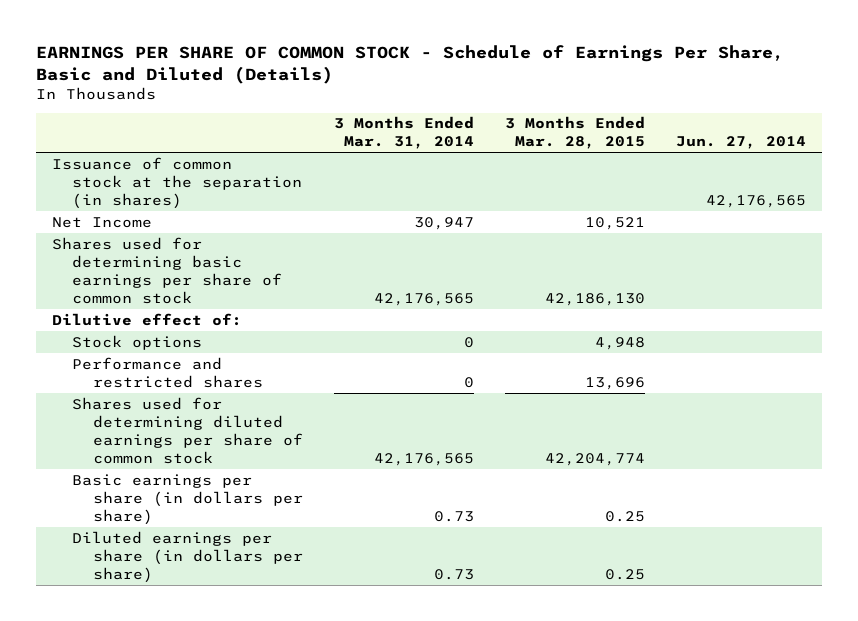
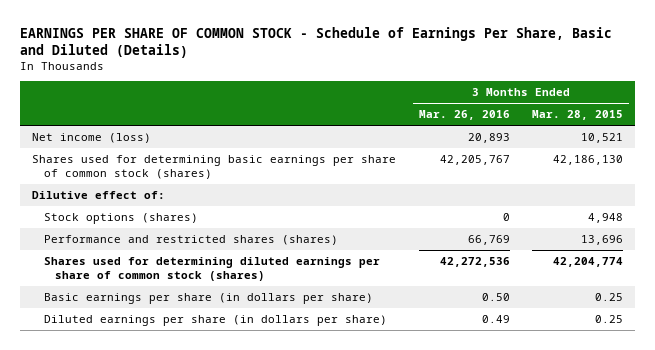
[333,116,474,150] 3 Months Ended Mar. 31, 2014 -> none
[676,136,807,150] Jun. 27, 2014 -> none
none -> [418,110,510,121] Mar. 26, 2016
[51,156,303,209] Issuance of common stock at the separation (in shares) -> none
[51,216,152,228] Net Income -> [31,133,151,144] Net income (loss)
[51,236,283,304] Shares used for determining basic earnings per share of common stock -> [31,155,396,180] Shares used for determining basic earnings per share of common stock (shares)
[72,334,203,350] Stock options -> [43,213,198,225] Stock options (shares)
[72,356,263,388] Performance and restricted shares -> [43,235,338,246] Performance and restricted shares (shares)
[72,396,303,464] Shares used for determining diluted earnings per share of common stock -> [43,257,380,282] Shares used for determining diluted earnings per share of common stock (shares)

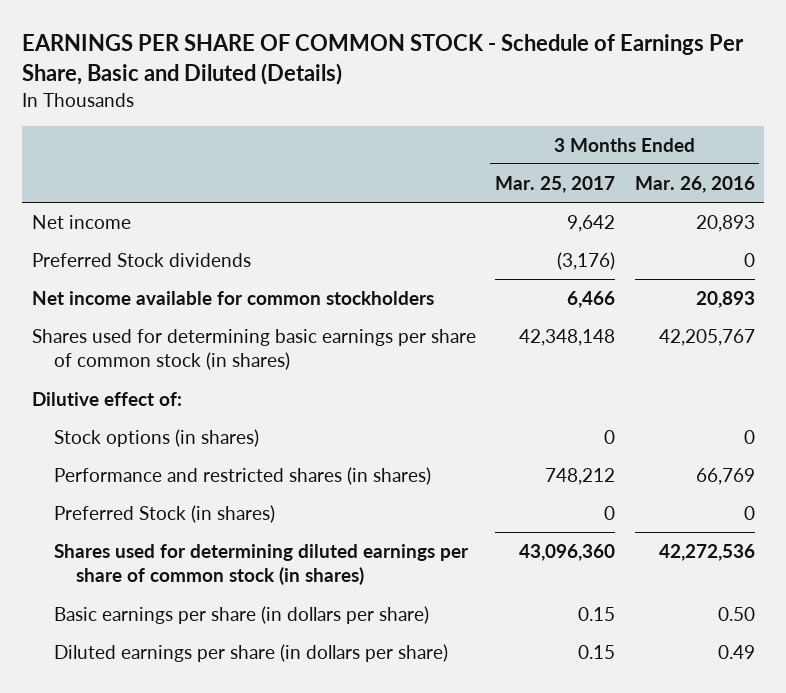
[532,110,624,121] Mar. 28, 2015 -> none
none -> [495,176,616,194] Mar. 25, 2017
[31,133,151,144] Net income (loss) -> [31,215,131,230] Net income
none -> [31,253,251,268] Preferred Stock dividends
none -> [31,291,434,306] Net income available for common stockholders
[31,155,396,180] Shares used for determining basic earnings per share of common stock (shares) -> [31,329,476,371] Shares used for determining basic earnings per share of common stock (in shares)
[43,213,198,225] Stock options (shares) -> [53,429,259,448] Stock options (in shares)
[43,235,338,246] Performance and restricted shares (shares) -> [53,467,431,486] Performance and restricted shares (in shares)
none -> [53,505,275,524] Preferred Stock (in shares)
[43,257,380,282] Shares used for determining diluted earnings per share of common stock (shares) -> [53,544,469,586] Shares used for determining diluted earnings per share of common stock (in shares)

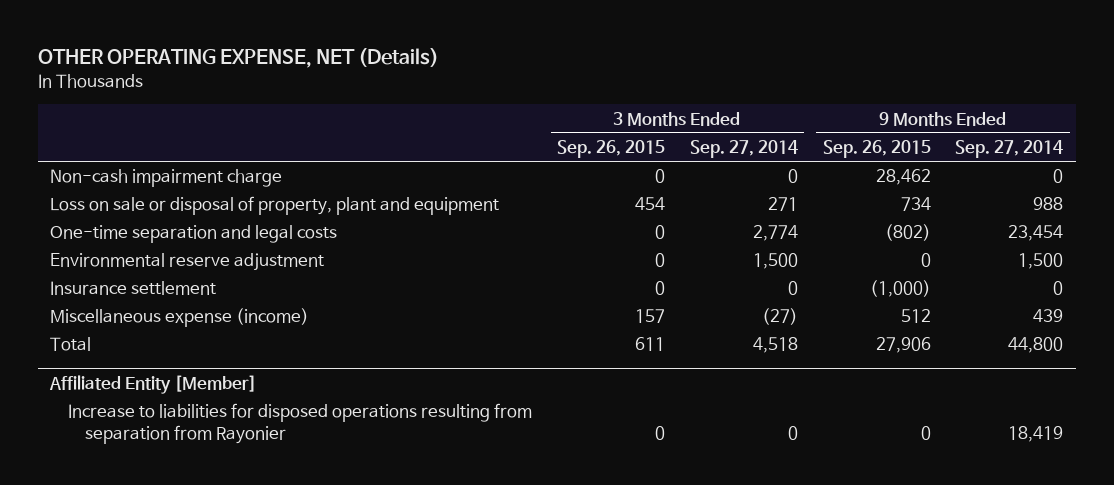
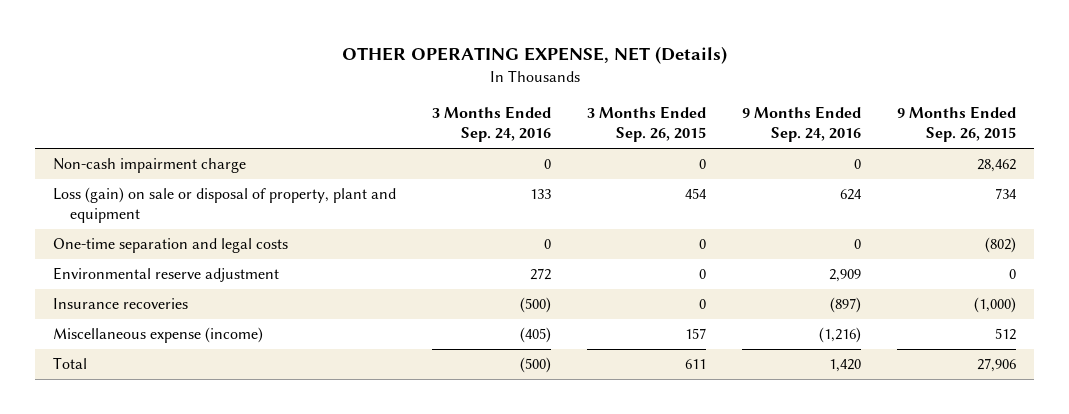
[689,140,798,159] Sep. 27, 2014 -> none
[955,140,1064,159] Sep. 27, 2014 -> none
none -> [431,106,551,143] 3 Months Ended Sep. 24, 2016
none -> [742,106,862,143] 9 Months Ended Sep. 24, 2016
[50,196,500,216] Loss on sale or disposal of property, plant and equipment -> [52,187,396,224] Loss (gain) on sale or disposal of property, plant and equipment
[50,281,217,296] Insurance settlement -> [52,298,188,310] Insurance recoveries
[49,375,258,395] Affiliated Entity [Member] -> none
[67,403,532,445] Increase to liabilities for disposed operations resulting from separation from Rayonier -> none

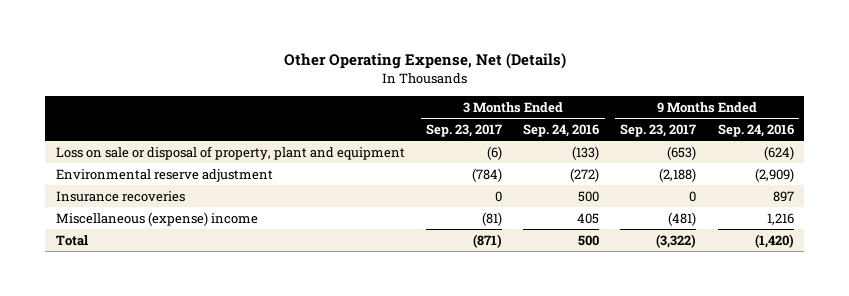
[341,45,727,64] OTHER OPERATING EXPENSE, NET (Details) -> [283,53,566,70] Other Operating Expense, Net (Details)
[587,106,707,143] 3 Months Ended Sep. 26, 2015 -> none
[897,106,1017,143] 9 Months Ended Sep. 26, 2015 -> none
none -> [425,124,502,138] Sep. 23, 2017
none -> [620,124,697,138] Sep. 23, 2017
[52,158,246,174] Non-cash impairment charge -> none
[52,238,288,254] One-time separation and legal costs -> none
[52,187,396,224] Loss (gain) on sale or disposal of property, plant and equipment -> [55,145,405,160] Loss on sale or disposal of property, plant and equipment
[529,189,551,200] 133 -> [572,145,600,160] (133)
[840,189,863,201] 624 -> [763,145,794,160] (624)
[529,268,551,281] 272 -> [570,167,600,182] (272)
[829,269,862,283] 2,909 -> [754,167,794,182] (2,909)
[519,297,551,314] (500) -> [578,190,600,202] 500
[830,297,862,314] (897) -> [772,190,794,202] 897
[52,327,263,344] Miscellaneous expense (income) -> [55,211,258,226] Miscellaneous (expense) income
[519,327,551,344] (405) -> [577,212,600,224] 405
[819,327,862,344] (1,216) -> [766,212,794,225] 1,216
[519,357,551,374] (500) -> [578,234,600,246] 500
[829,359,862,373] 1,420 -> [754,233,794,248] (1,420)

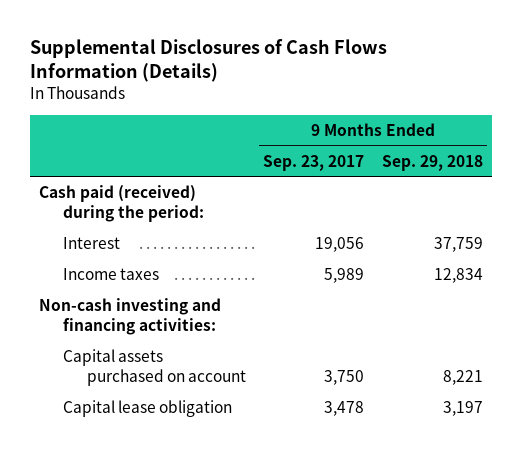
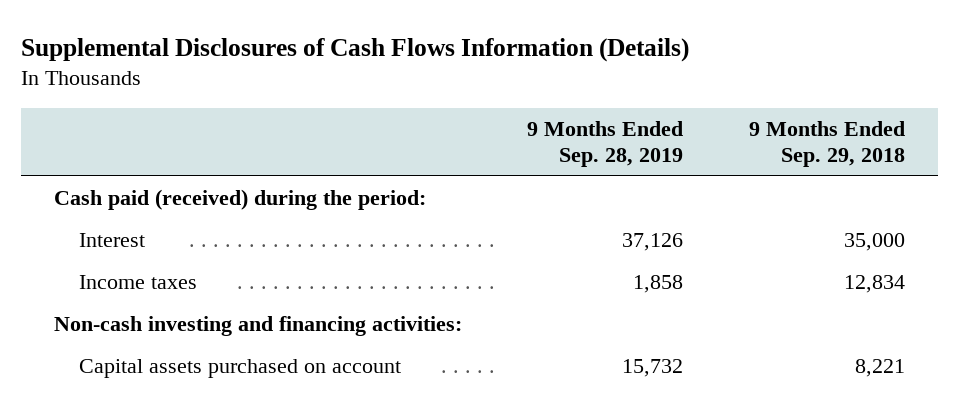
[263,154,365,171] Sep. 23, 2017 -> none
none -> [527,120,684,168] 9 Months Ended Sep. 28, 2019
[433,237,483,253] 37,759 -> [843,233,905,252] 35,000
[62,400,232,418] Capital lease obligation -> none

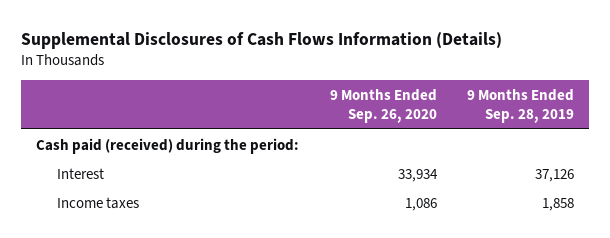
[748,120,905,168] 9 Months Ended Sep. 29, 2018 -> none
none -> [329,88,437,123] 9 Months Ended Sep. 26, 2020
[53,316,462,337] Non-cash investing and financing activities: -> none
[79,359,402,379] Capital assets purchased on account -> none

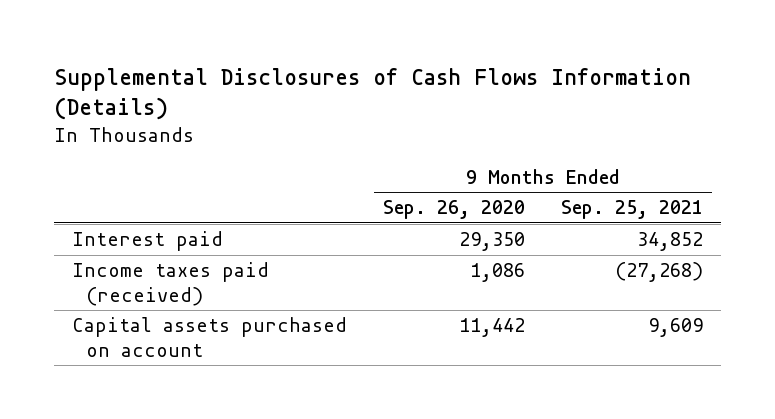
[466,88,574,123] 9 Months Ended Sep. 28, 2019 -> none
none -> [561,200,704,220] Sep. 25, 2021
[36,137,300,154] Cash paid (received) during the period: -> none
[56,167,104,179] Interest -> [72,231,224,252] Interest paid
[397,168,438,182] 33,934 -> [459,232,526,252] 29,350
[56,196,139,209] Income taxes -> [72,262,270,306] Income taxes paid (received)
none -> [72,317,348,357] Capital assets purchased on account

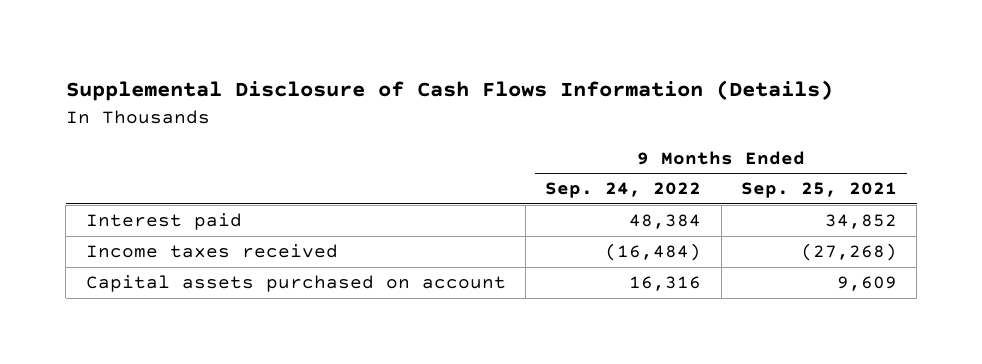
[53,67,691,121] Supplemental Disclosures of Cash Flows Information (Details) -> [65,80,833,102] Supplemental Disclosure of Cash Flows Information (Details)
[383,200,526,220] Sep. 26, 2020 -> none
none -> [545,182,702,199] Sep. 24, 2022
[72,262,270,306] Income taxes paid (received) -> [85,244,338,259] Income taxes received

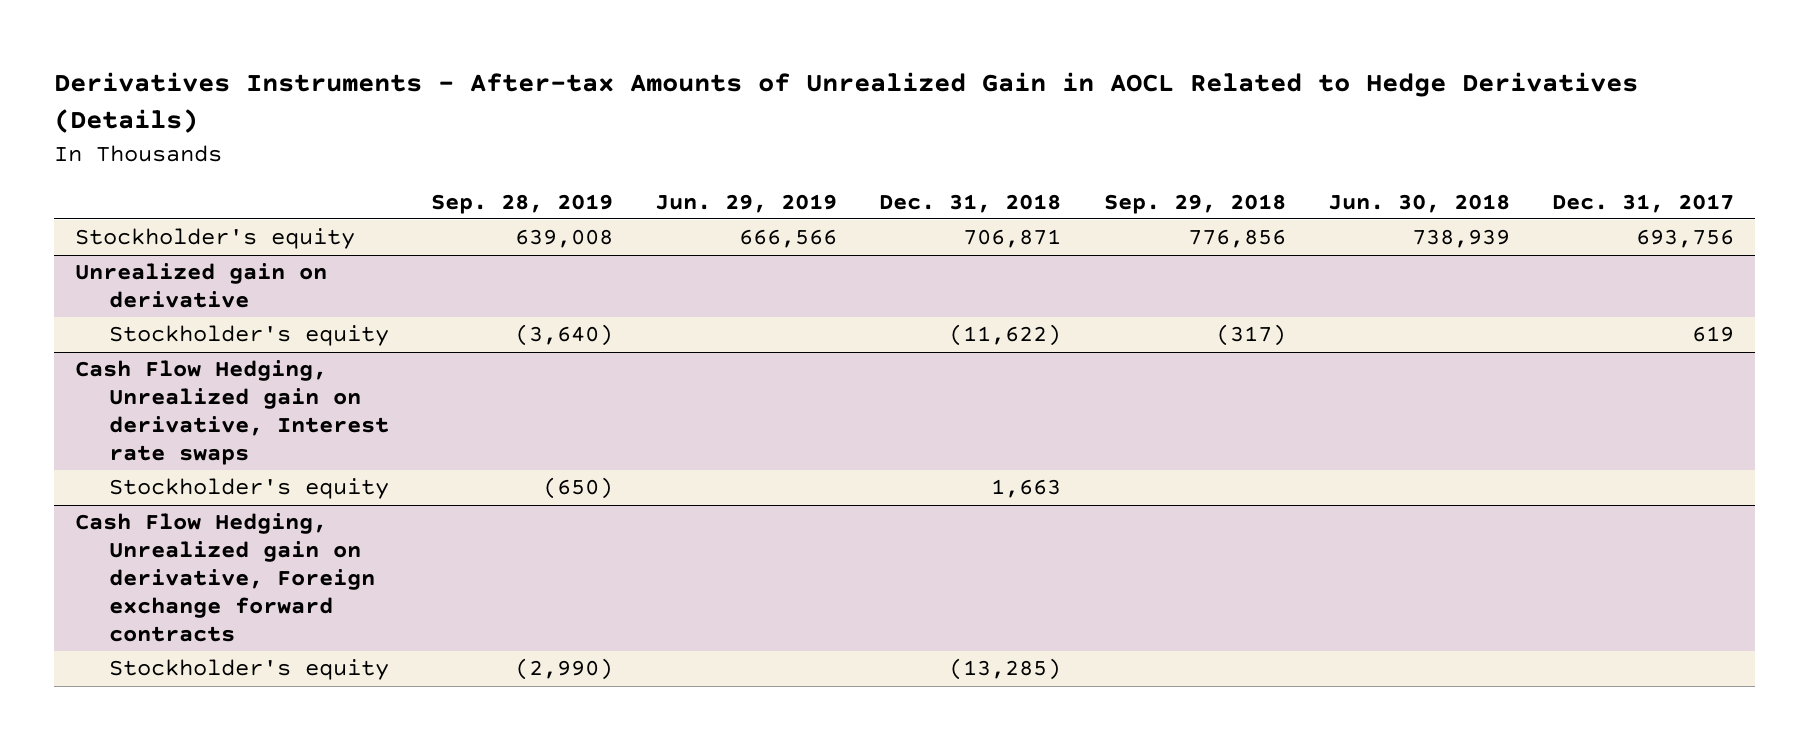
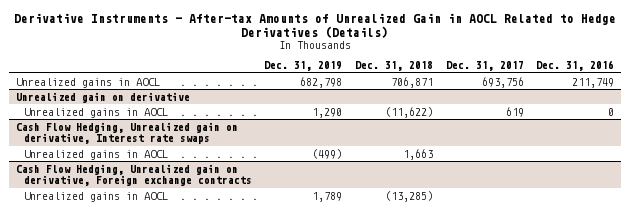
[54,72,1639,134] Derivatives Instruments - After-tax Amounts of Unrealized Gain in AOCL Related to Hedge Derivatives (Details) -> [13,12,616,38] Derivative Instruments - After-tax Amounts of Unrealized Gain in AOCL Related to Hedge Derivatives (Details)
[431,193,614,214] Sep. 28, 2019 -> none
[655,193,838,213] Jun. 29, 2019 -> none
[1103,193,1286,214] Sep. 29, 2018 -> none
[1327,193,1510,213] Jun. 30, 2018 -> none
none -> [264,61,343,72] Dec. 31, 2019
none -> [536,60,615,72] Dec. 31, 2016
[75,228,356,250] Stockholder's equity -> [15,77,160,88] Unrealized gains in AOCL
[109,325,390,347] Stockholder's equity -> [23,107,168,118] Unrealized gains in AOCL
[109,478,390,500] Stockholder's equity -> [23,149,168,160] Unrealized gains in AOCL
[75,513,376,643] Cash Flow Hedging, Unrealized gain on derivative, Foreign exchange forward contracts -> [15,163,252,187] Cash Flow Hedging, Unrealized gain on derivative, Foreign exchange contracts
[109,659,390,681] Stockholder's equity -> [23,191,168,202] Unrealized gains in AOCL

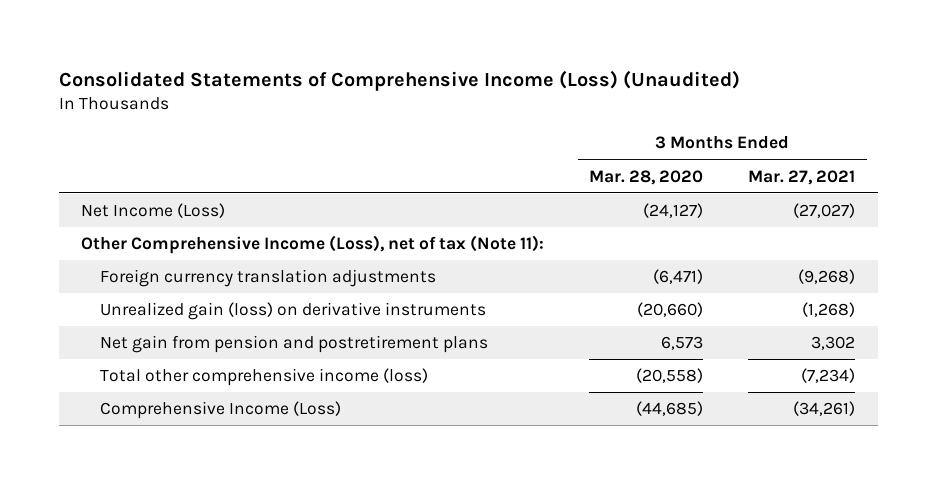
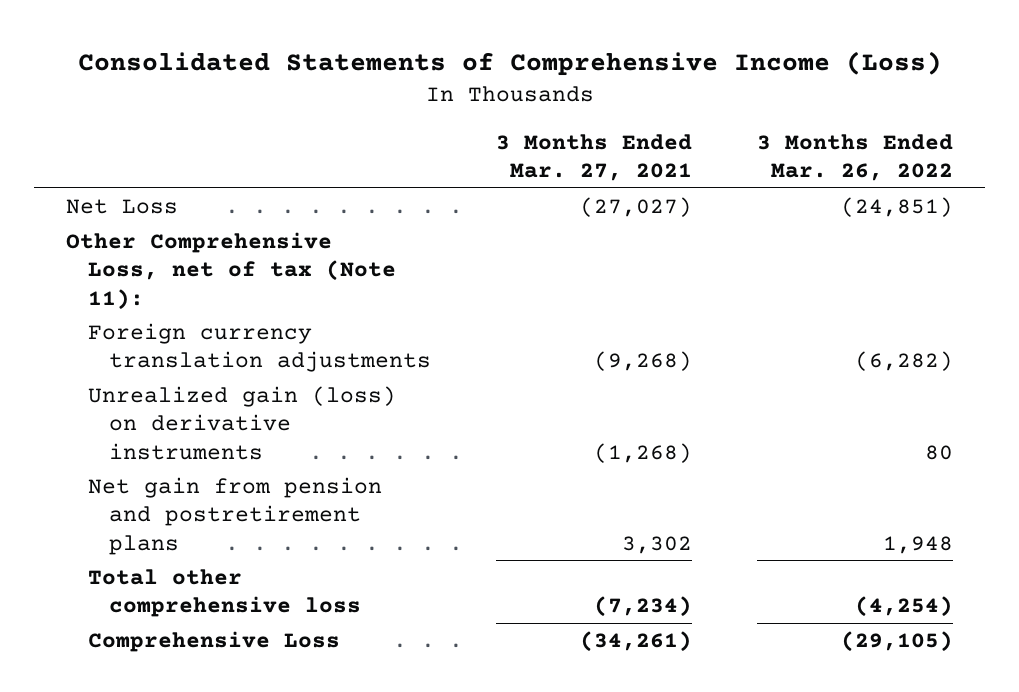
[58,69,740,91] Consolidated Statements of Comprehensive Income (Loss) (Unaudited) -> [77,51,942,77] Consolidated Statements of Comprehensive Income (Loss)
[589,169,704,185] Mar. 28, 2020 -> none
none -> [756,133,953,181] 3 Months Ended Mar. 26, 2022
[81,203,226,219] Net Income (Loss) -> [66,199,179,215] Net Loss
[81,235,545,255] Other Comprehensive Income (Loss), net of tax (Note 11): -> [66,232,396,310] Other Comprehensive Loss, net of tax (Note 11):
[99,368,428,387] Total other comprehensive income (loss) -> [87,569,361,618] Total other comprehensive loss
[99,401,341,420] Comprehensive Income (Loss) -> [87,631,340,653] Comprehensive Loss

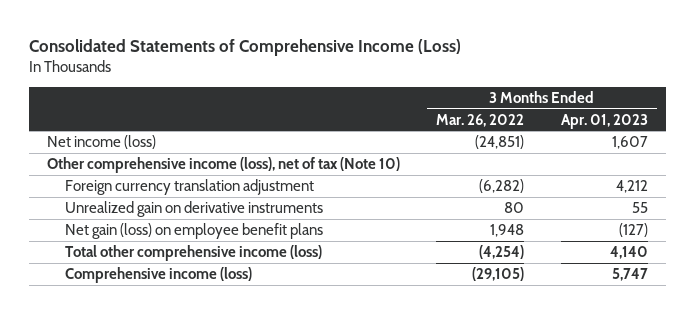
[495,133,692,181] 3 Months Ended Mar. 27, 2021 -> none
none -> [560,113,648,129] Apr. 01, 2023
[66,199,179,215] Net Loss -> [46,135,156,150] Net income (loss)
[66,232,396,310] Other Comprehensive Loss, net of tax (Note 11): -> [46,157,400,174] Other comprehensive income (loss), net of tax (Note 10)
[87,323,431,373] Foreign currency translation adjustments -> [65,179,315,196] Foreign currency translation adjustment
[87,386,396,460] Unrealized gain (loss) on derivative instruments -> [65,201,324,218] Unrealized gain on derivative instruments
[87,477,382,555] Net gain from pension and postretirement plans -> [65,223,324,240] Net gain (loss) on employee benefit plans
[87,569,361,618] Total other comprehensive loss -> [65,245,323,262] Total other comprehensive income (loss)
[87,631,340,653] Comprehensive Loss -> [65,267,253,284] Comprehensive income (loss)

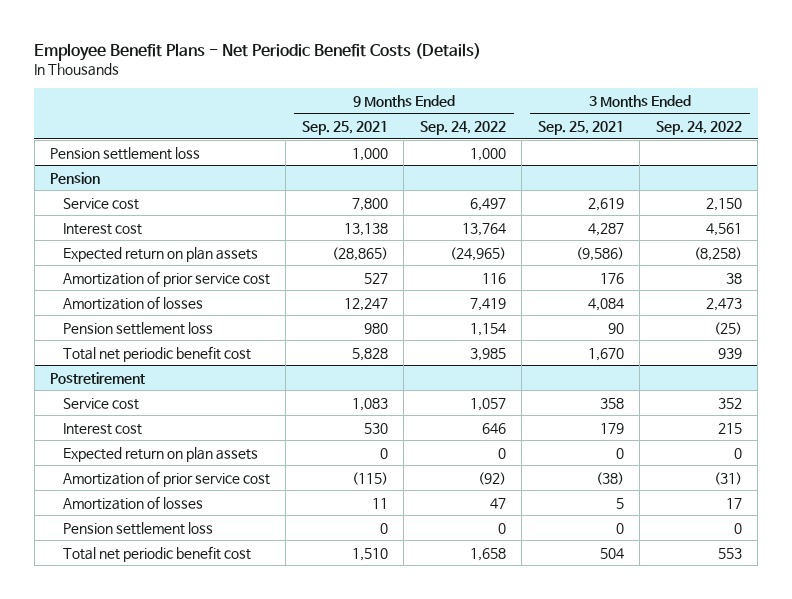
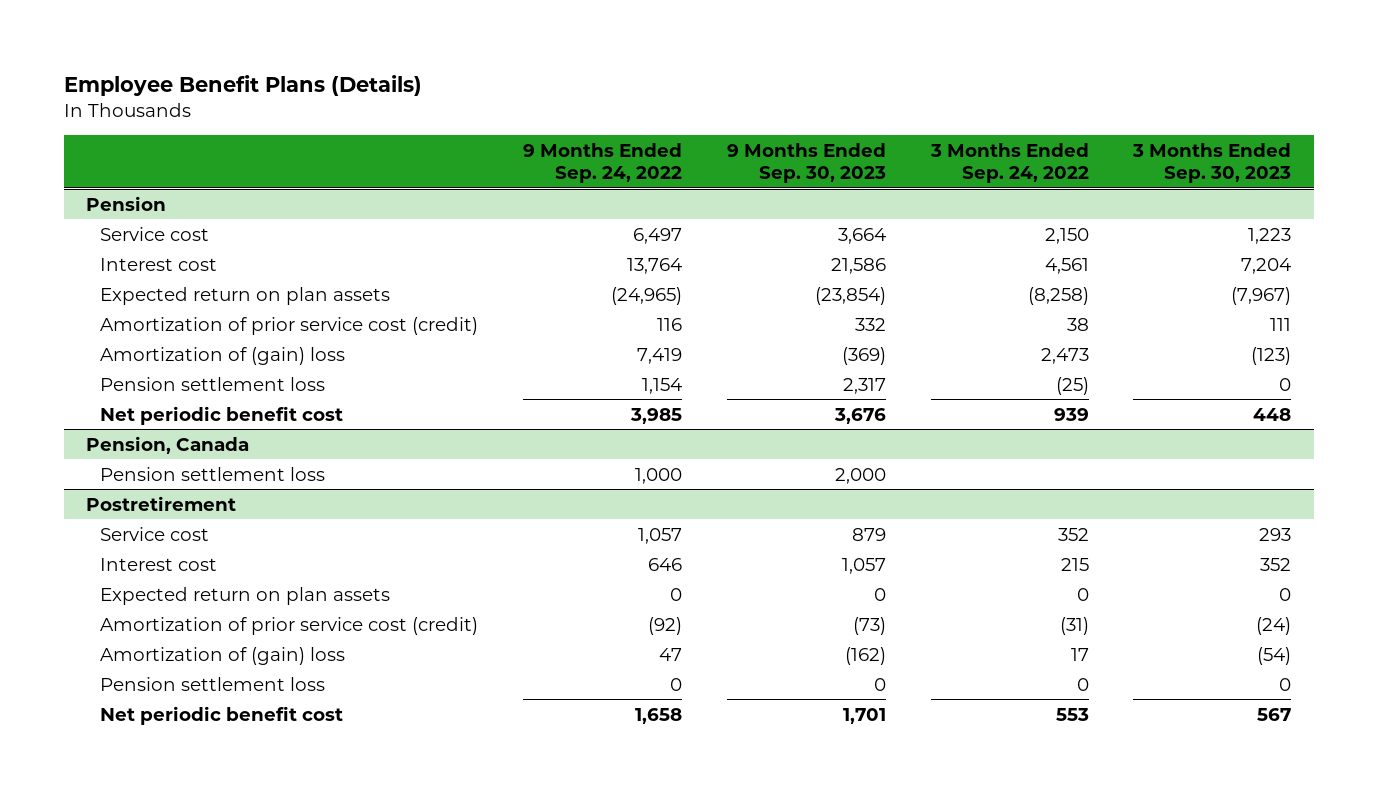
[34,42,482,61] Employee Benefit Plans - Net Periodic Benefit Costs (Details) -> [63,75,422,97] Employee Benefit Plans (Details)
[301,120,388,135] Sep. 25, 2021 -> none
[537,120,624,135] Sep. 25, 2021 -> none
none -> [726,142,886,184] 9 Months Ended Sep. 30, 2023
none -> [1132,142,1292,184] 3 Months Ended Sep. 30, 2023
[50,146,201,160] Pension settlement loss -> none
[62,270,270,287] Amortization of prior service cost -> [99,316,478,335] Amortization of prior service cost (credit)
[62,295,203,310] Amortization of losses -> [99,346,345,365] Amortization of (gain) loss
[62,345,251,362] Total net periodic benefit cost -> [99,405,343,425] Net periodic benefit cost
none -> [86,435,250,454] Pension, Canada
none -> [99,466,325,481] Pension settlement loss
[62,470,270,487] Amortization of prior service cost -> [99,616,478,635] Amortization of prior service cost (credit)
[62,495,203,510] Amortization of losses -> [99,646,345,665] Amortization of (gain) loss
[62,545,251,562] Total net periodic benefit cost -> [99,705,343,725] Net periodic benefit cost

